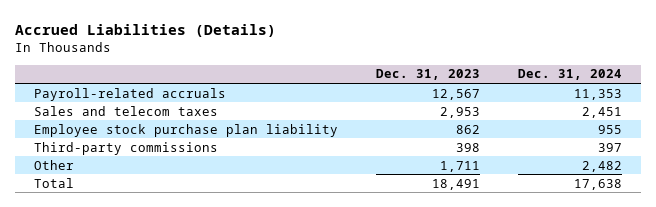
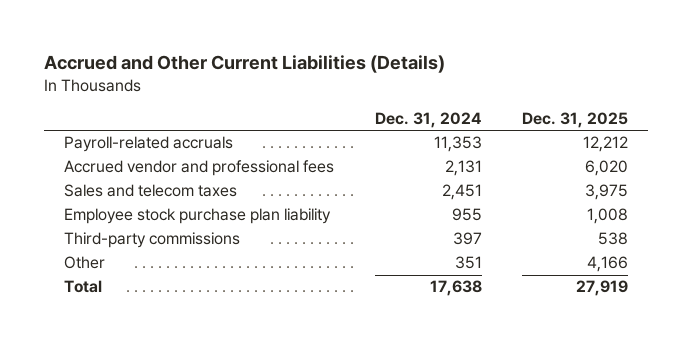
[15,23,277,37] Accrued Liabilities (Details) -> [44,55,446,74] Accrued and Other Current Liabilities (Details)
[376,69,481,81] Dec. 31, 2023 -> none
none -> [521,112,628,129] Dec. 31, 2025
none -> [64,160,335,177] Accrued vendor and professional fees
[581,160,622,172] 2,482 -> [454,256,482,270] 351

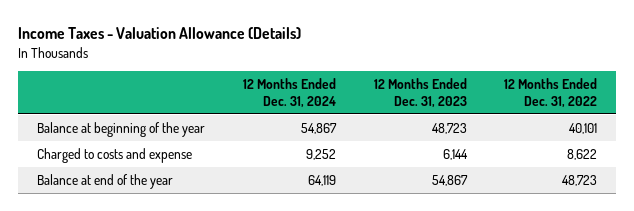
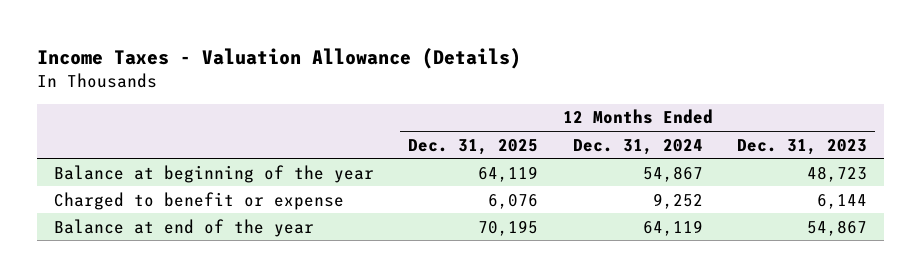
[504,78,598,108] 12 Months Ended Dec. 31, 2022 -> none
none -> [408,138,539,155] Dec. 31, 2025
[36,148,192,164] Charged to costs and expense -> [54,191,345,210] Charged to benefit or expense

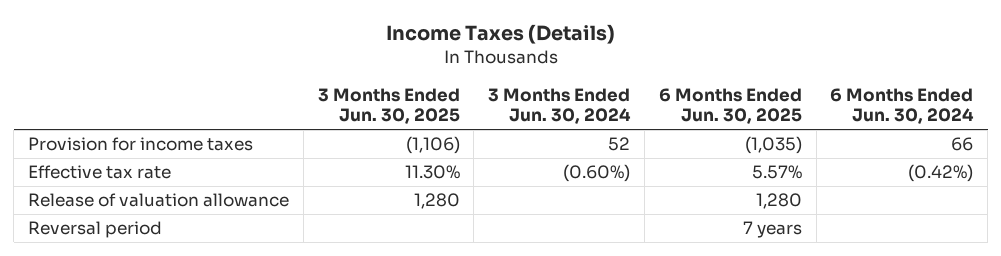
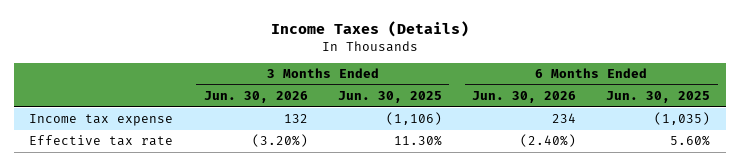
[488,87,632,125] 3 Months Ended Jun. 30, 2024 -> none
[830,87,975,125] 6 Months Ended Jun. 30, 2024 -> none
none -> [203,91,308,104] Jun. 30, 2026
none -> [472,91,577,104] Jun. 30, 2026
[28,193,290,208] Release of valuation allowance -> none
[28,221,163,239] Reversal period -> none
[28,137,254,152] Provision for income taxes -> [29,114,174,127] Income tax expense
[751,165,802,180] 5.57% -> [670,135,711,147] 5.60%

